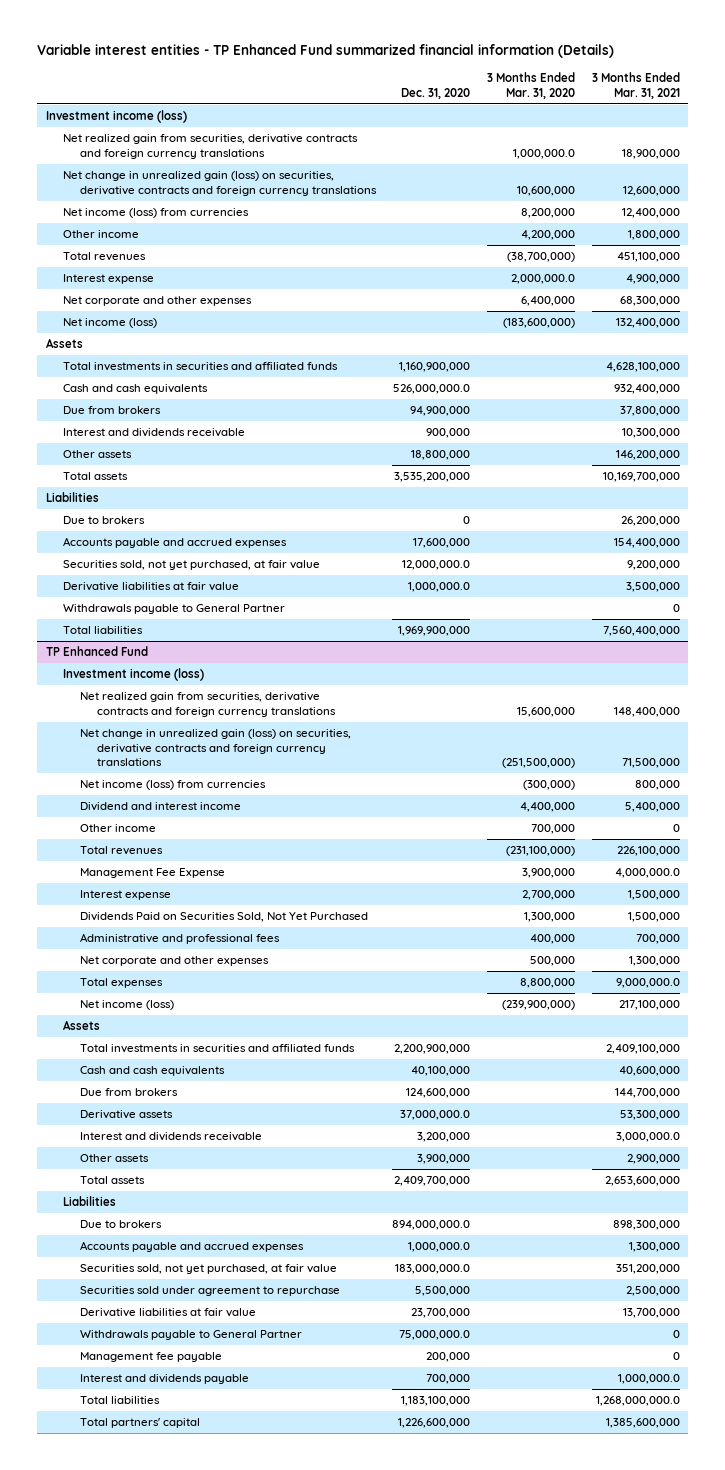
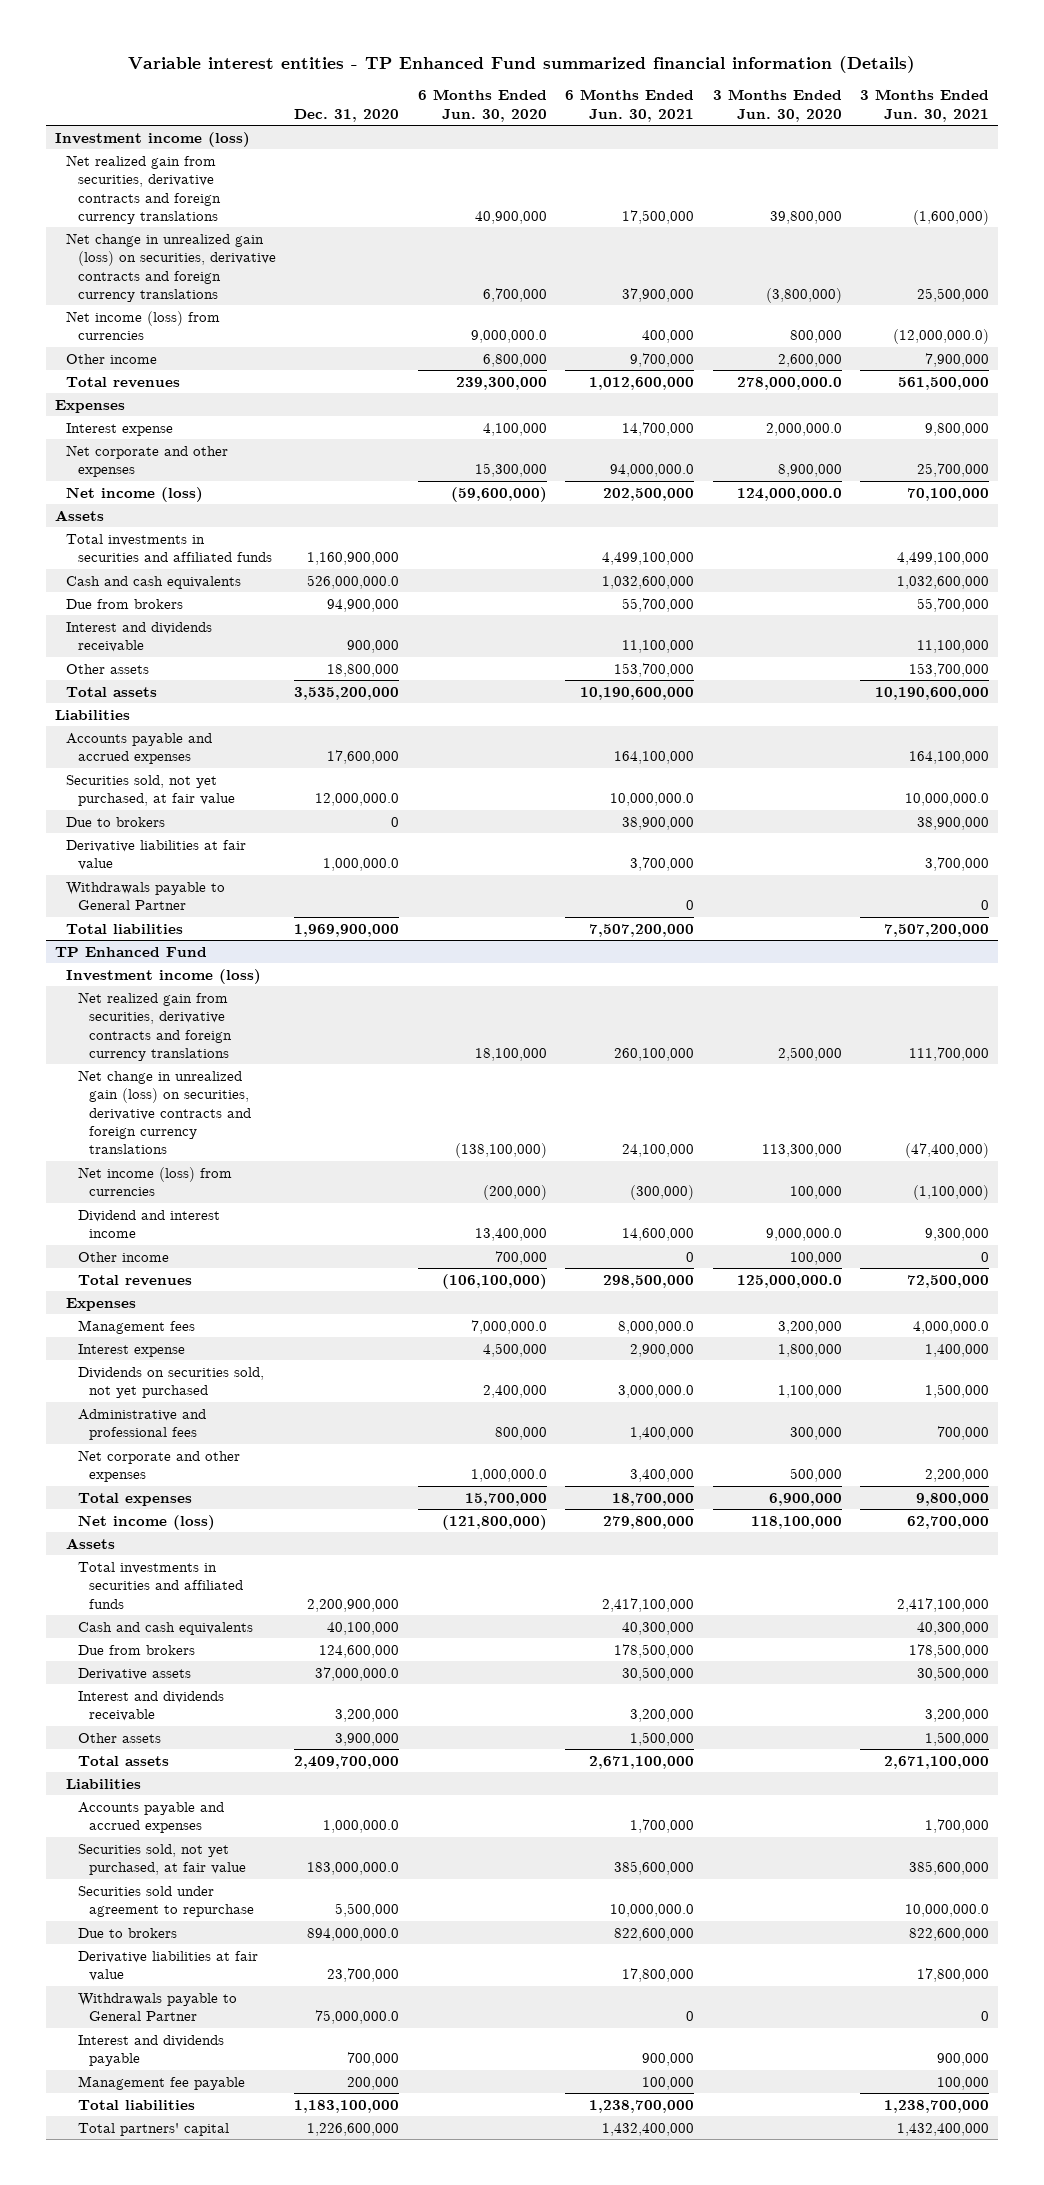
[487,71,576,99] 3 Months Ended Mar. 31, 2020 -> none
[591,71,680,99] 3 Months Ended Mar. 31, 2021 -> none
none -> [417,89,547,122] 6 Months Ended Jun. 30, 2020
none -> [565,89,695,122] 6 Months Ended Jun. 30, 2021
none -> [712,89,842,122] 3 Months Ended Jun. 30, 2020
none -> [860,89,990,122] 3 Months Ended Jun. 30, 2021
none -> [54,399,125,413] Expenses
[62,516,145,525] Due to brokers -> [66,816,166,827] Due to brokers
none -> [66,1297,137,1311] Expenses
[79,868,225,879] Management Fee Expense -> [77,1319,195,1334] Management fees
[79,912,368,923] Dividends Paid on Securities Sold, Not Yet Purchased -> [77,1366,264,1399] Dividends on securities sold, not yet purchased
[79,1220,162,1229] Due to brokers -> [77,1927,177,1938] Due to brokers
[79,1352,222,1363] Management fee payable -> [77,2075,245,2090] Management fee payable

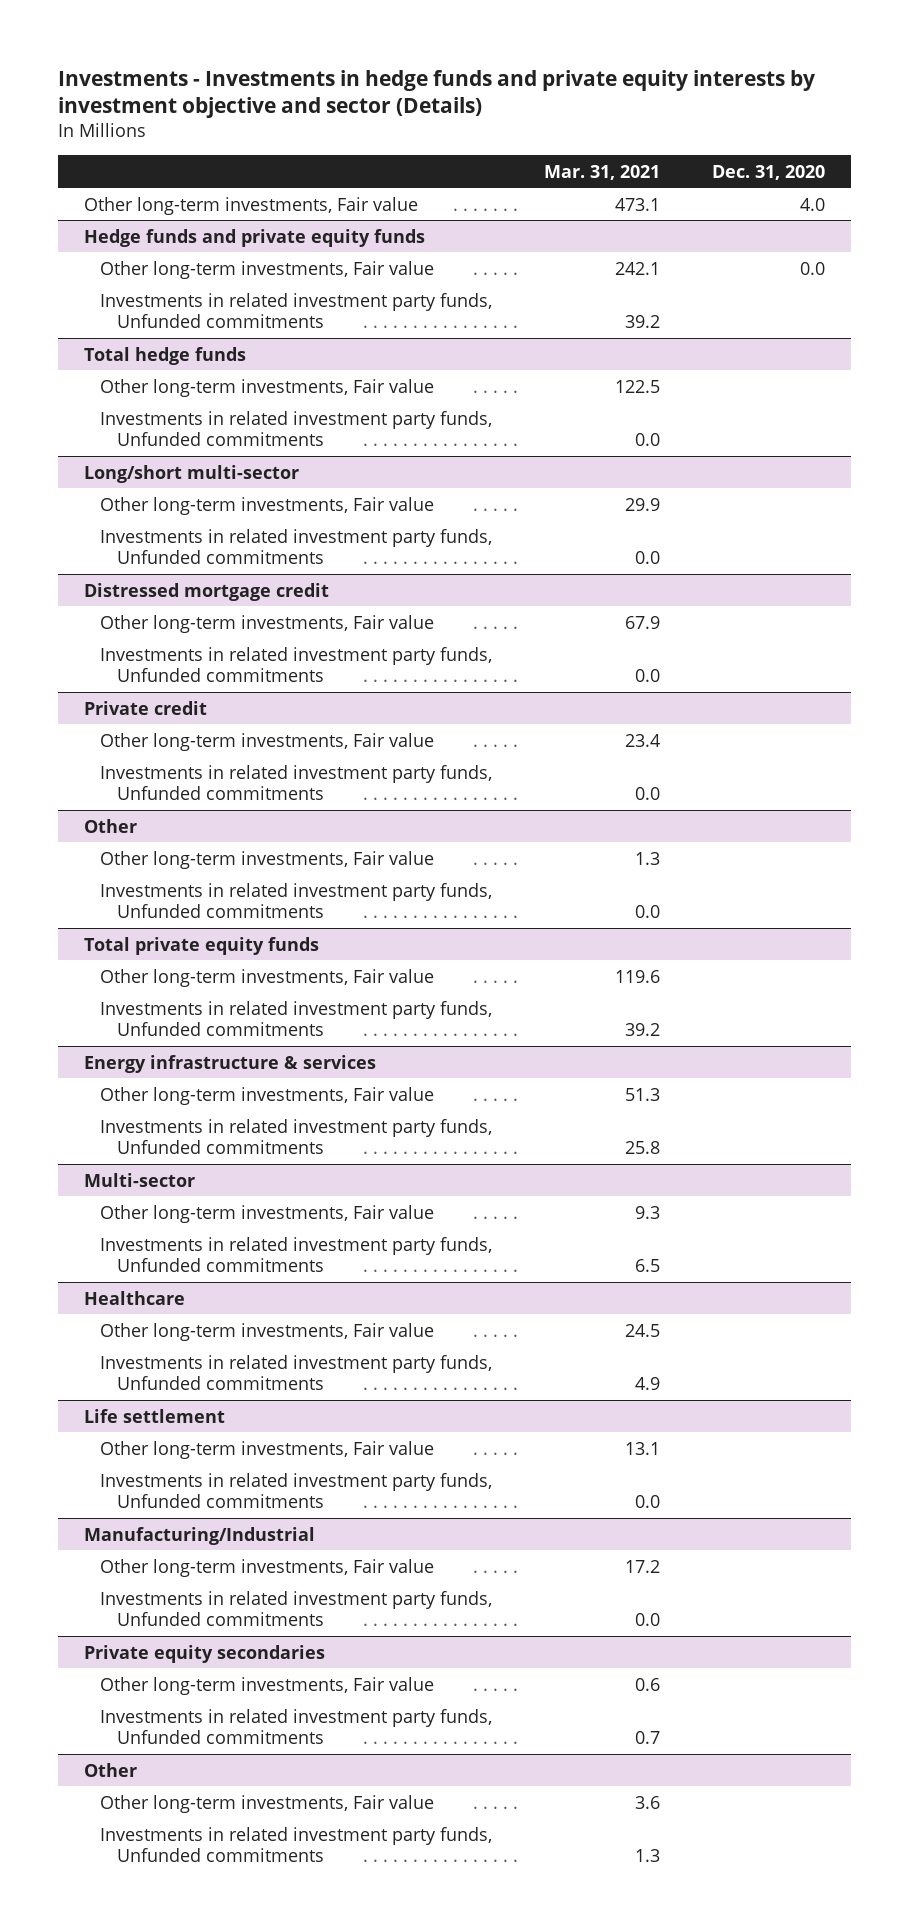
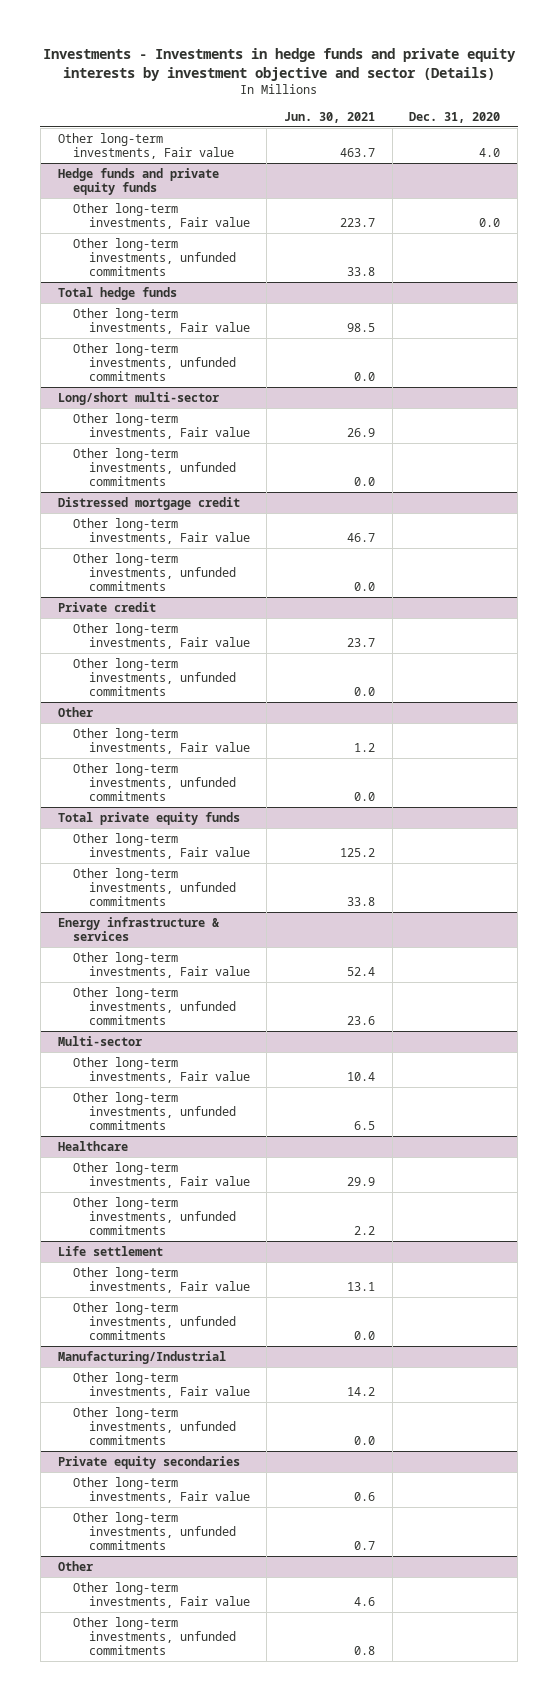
[544,164,661,180] Mar. 31, 2021 -> none
none -> [283,111,375,123] Jun. 30, 2021
[100,292,493,329] Investments in related investment party funds, Unfunded commitments -> [73,237,236,276] Other long-term investments, unfunded commitments
[100,410,493,447] Investments in related investment party funds, Unfunded commitments -> [73,342,236,381] Other long-term investments, unfunded commitments
[100,528,493,565] Investments in related investment party funds, Unfunded commitments -> [73,447,236,486] Other long-term investments, unfunded commitments
[100,646,493,683] Investments in related investment party funds, Unfunded commitments -> [73,552,236,591] Other long-term investments, unfunded commitments
[100,764,493,801] Investments in related investment party funds, Unfunded commitments -> [73,657,236,696] Other long-term investments, unfunded commitments
[100,882,493,919] Investments in related investment party funds, Unfunded commitments -> [73,762,236,801] Other long-term investments, unfunded commitments
[100,1000,493,1037] Investments in related investment party funds, Unfunded commitments -> [73,867,236,906] Other long-term investments, unfunded commitments
[100,1118,493,1155] Investments in related investment party funds, Unfunded commitments -> [73,986,236,1025] Other long-term investments, unfunded commitments
[100,1236,493,1273] Investments in related investment party funds, Unfunded commitments -> [73,1091,236,1130] Other long-term investments, unfunded commitments
[100,1354,493,1391] Investments in related investment party funds, Unfunded commitments -> [73,1196,236,1235] Other long-term investments, unfunded commitments
[100,1472,493,1509] Investments in related investment party funds, Unfunded commitments -> [73,1301,236,1340] Other long-term investments, unfunded commitments
[100,1590,493,1627] Investments in related investment party funds, Unfunded commitments -> [73,1406,236,1445] Other long-term investments, unfunded commitments
[100,1708,493,1745] Investments in related investment party funds, Unfunded commitments -> [73,1511,236,1550] Other long-term investments, unfunded commitments
[100,1826,493,1863] Investments in related investment party funds, Unfunded commitments -> [73,1616,236,1655] Other long-term investments, unfunded commitments

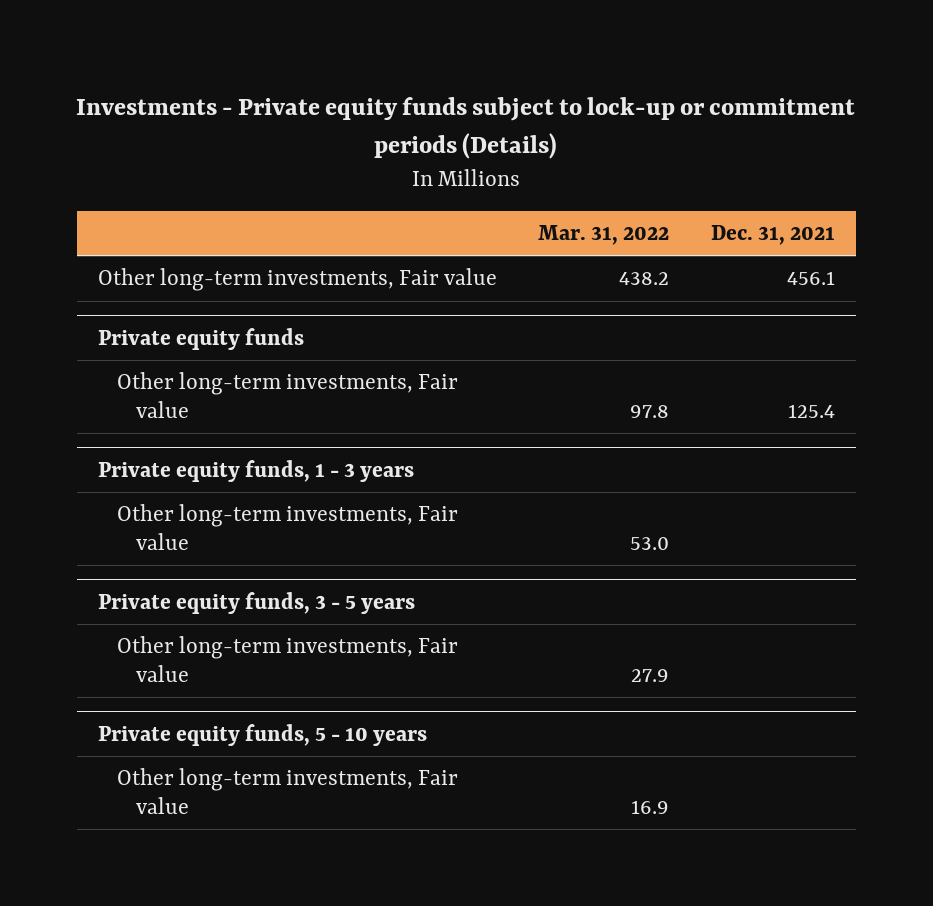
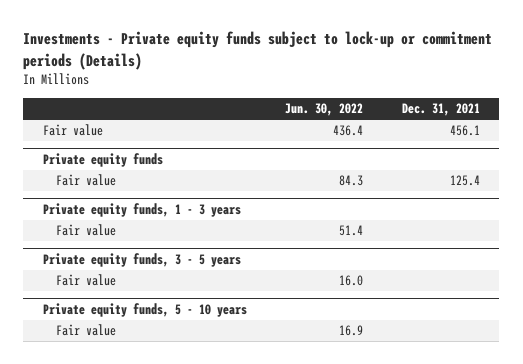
[538,224,670,245] Mar. 31, 2022 -> none
none -> [285,103,364,117] Jun. 30, 2022
[97,268,497,292] Other long-term investments, Fair value -> [42,124,103,137] Fair value
[116,372,458,418] Other long-term investments, Fair value -> [55,174,116,187] Fair value
[116,504,458,550] Other long-term investments, Fair value -> [55,224,116,237] Fair value
[116,636,458,682] Other long-term investments, Fair value -> [55,274,116,287] Fair value
[116,768,458,814] Other long-term investments, Fair value -> [55,324,116,337] Fair value

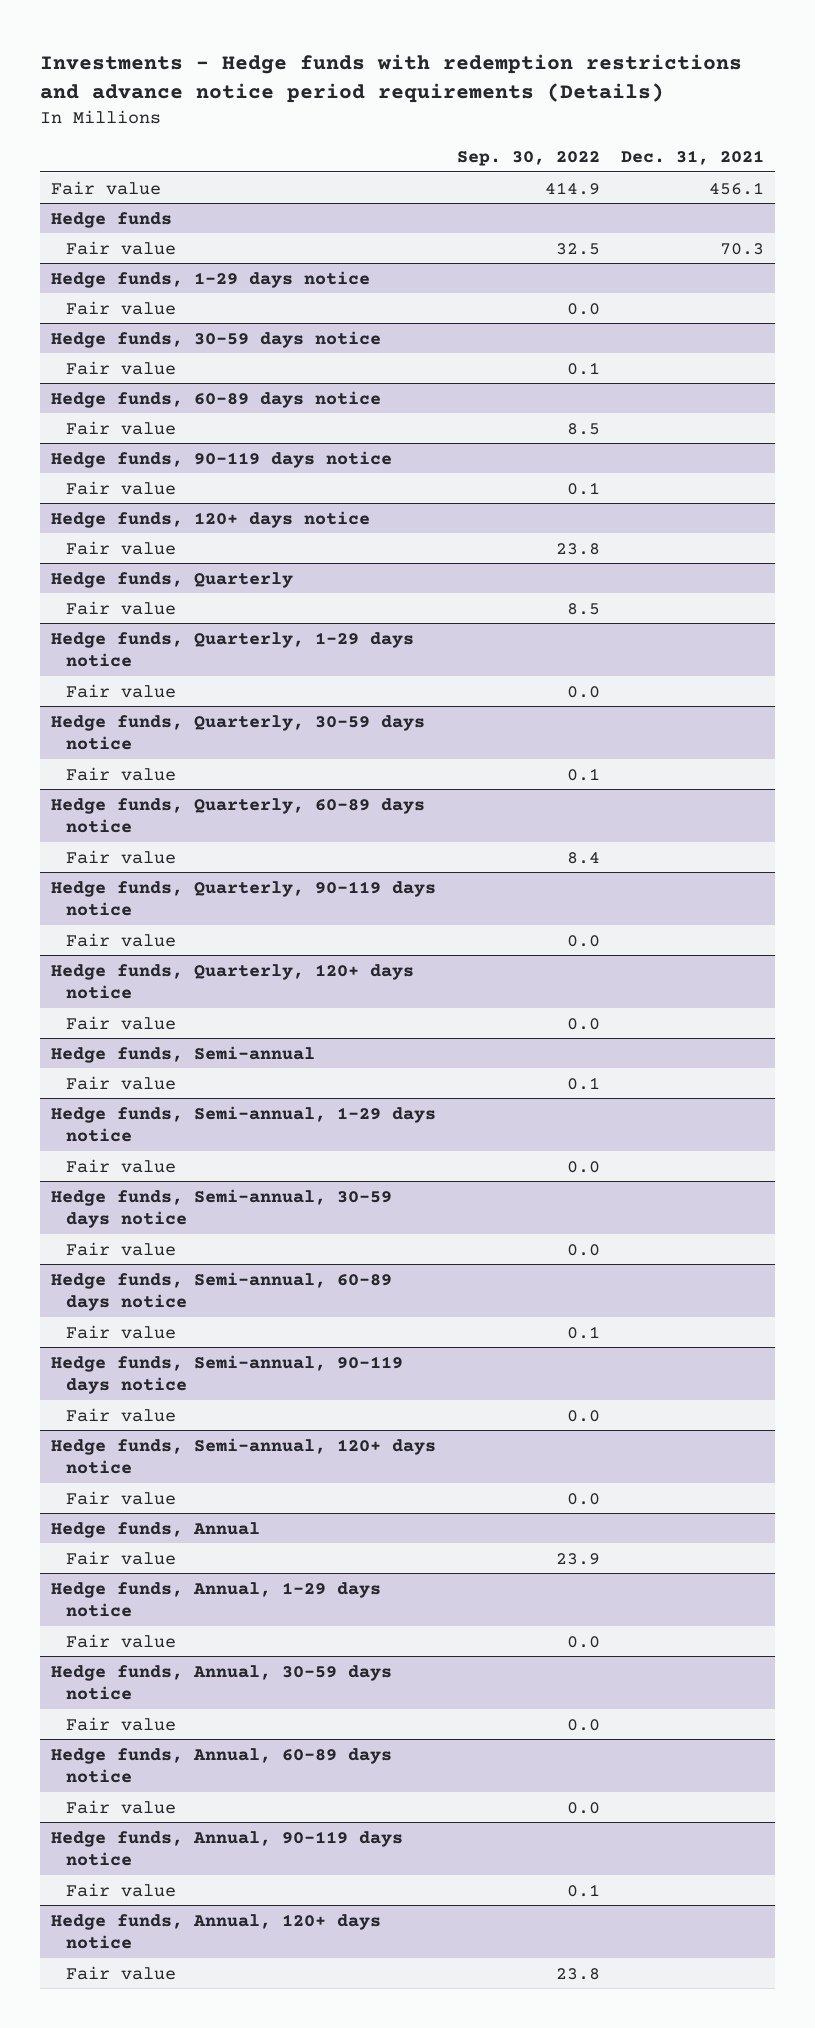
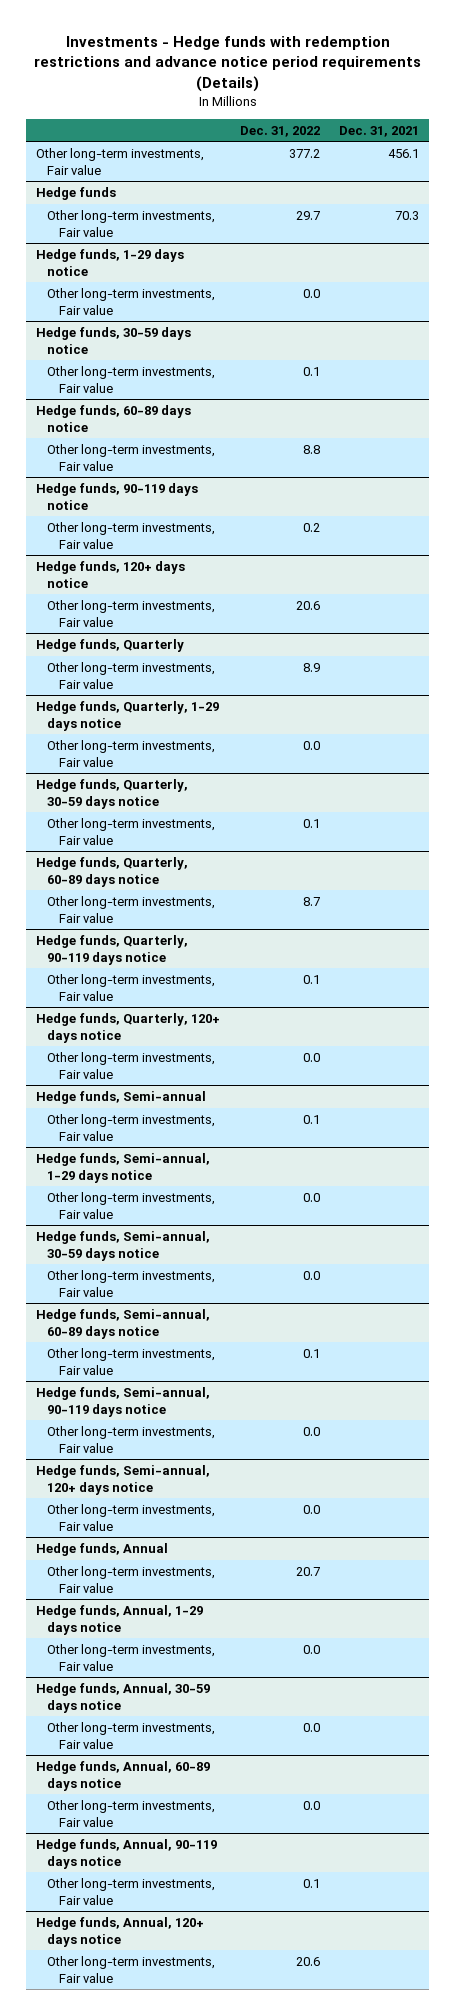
[457,151,601,167] Sep. 30, 2022 -> none
none -> [239,125,320,137] Dec. 31, 2022
[50,180,161,195] Fair value -> [35,147,204,175] Other long-term investments, Fair value
[65,240,176,255] Fair value -> [47,209,216,237] Other long-term investments, Fair value
[65,300,176,315] Fair value -> [47,287,216,315] Other long-term investments, Fair value
[65,360,176,375] Fair value -> [47,365,216,393] Other long-term investments, Fair value
[65,420,176,435] Fair value -> [47,443,216,471] Other long-term investments, Fair value
[65,480,176,495] Fair value -> [47,521,216,549] Other long-term investments, Fair value
[65,540,176,555] Fair value -> [47,599,216,627] Other long-term investments, Fair value
[65,600,176,615] Fair value -> [47,661,216,689] Other long-term investments, Fair value
[65,683,176,698] Fair value -> [47,739,216,767] Other long-term investments, Fair value
[65,766,176,781] Fair value -> [47,817,216,845] Other long-term investments, Fair value
[65,849,176,864] Fair value -> [47,895,216,923] Other long-term investments, Fair value
[65,932,176,947] Fair value -> [47,973,216,1001] Other long-term investments, Fair value
[65,1015,176,1030] Fair value -> [47,1051,216,1079] Other long-term investments, Fair value
[65,1075,176,1090] Fair value -> [47,1113,216,1141] Other long-term investments, Fair value
[65,1158,176,1173] Fair value -> [47,1191,216,1219] Other long-term investments, Fair value
[65,1241,176,1256] Fair value -> [47,1269,216,1297] Other long-term investments, Fair value
[65,1324,176,1339] Fair value -> [47,1347,216,1375] Other long-term investments, Fair value
[65,1407,176,1422] Fair value -> [47,1425,216,1453] Other long-term investments, Fair value
[65,1490,176,1505] Fair value -> [47,1503,216,1531] Other long-term investments, Fair value
[65,1550,176,1565] Fair value -> [47,1565,216,1593] Other long-term investments, Fair value
[65,1633,176,1648] Fair value -> [47,1643,216,1671] Other long-term investments, Fair value
[65,1716,176,1731] Fair value -> [47,1721,216,1749] Other long-term investments, Fair value
[65,1799,176,1814] Fair value -> [47,1799,216,1827] Other long-term investments, Fair value
[65,1882,176,1897] Fair value -> [47,1877,216,1905] Other long-term investments, Fair value
[65,1965,176,1980] Fair value -> [47,1955,216,1983] Other long-term investments, Fair value

